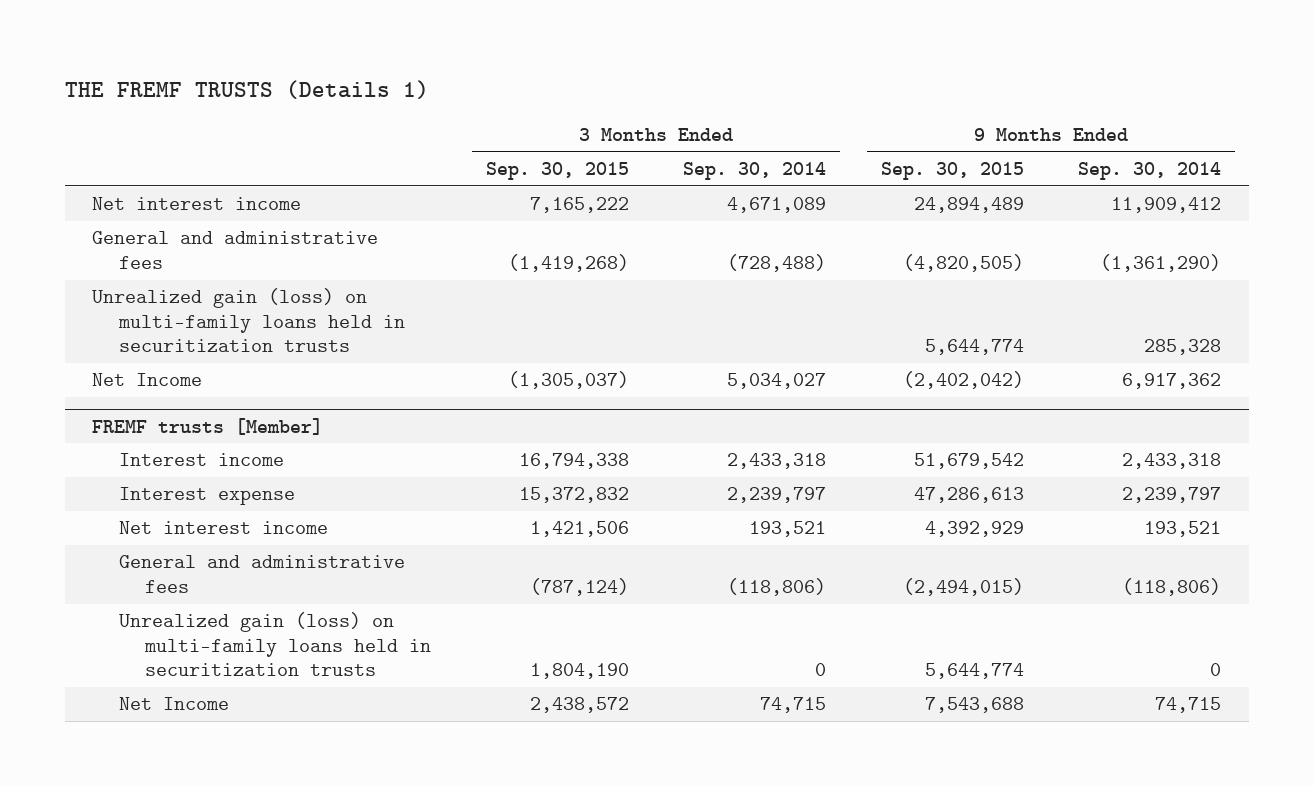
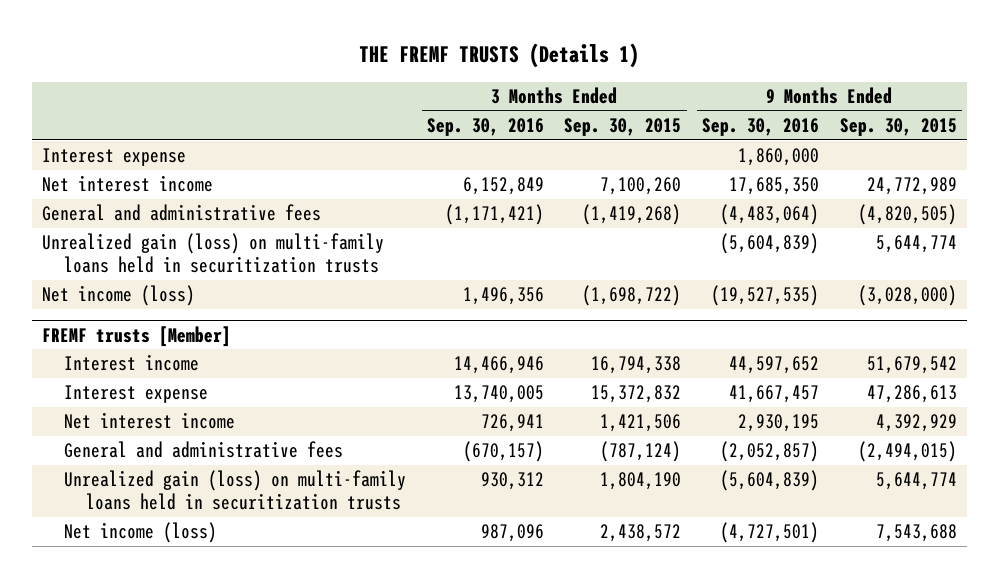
[683,161,827,180] Sep. 30, 2014 -> none
[1078,161,1222,180] Sep. 30, 2014 -> none
none -> [426,118,544,137] Sep. 30, 2016
none -> [702,118,820,137] Sep. 30, 2016
none -> [42,148,187,167] Interest expense
[529,197,629,214] 7,165,222 -> [600,177,682,196] 7,100,260
[913,197,1024,214] 24,894,489 -> [866,177,957,196] 24,772,989
[92,373,203,387] Net Income -> [42,285,196,307] Net income (loss)
[507,371,629,390] (1,305,037) -> [582,285,682,307] (1,698,722)
[902,371,1024,390] (2,402,042) -> [857,285,957,307] (3,028,000)
[118,697,229,711] Net Income -> [64,522,218,544] Net income (loss)

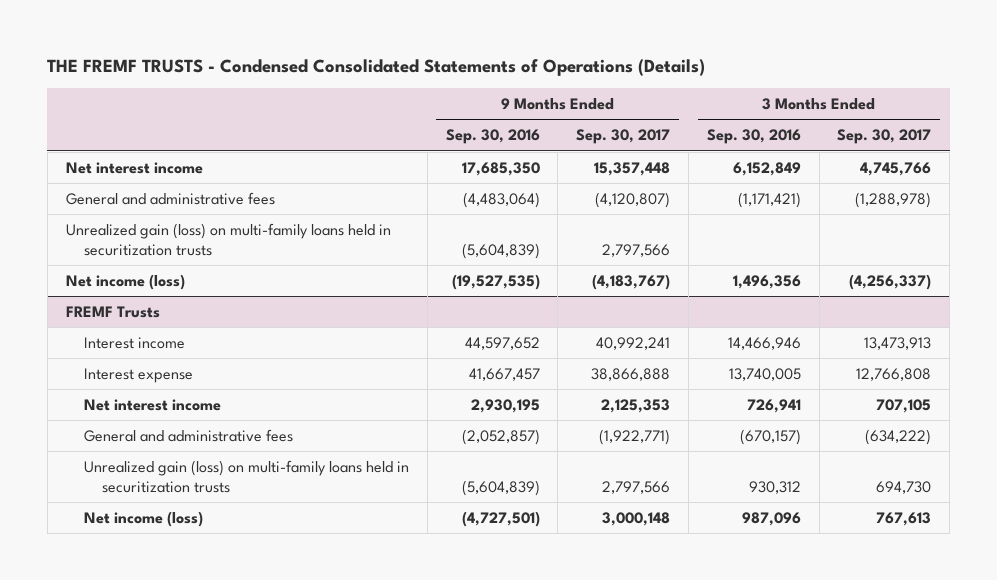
[359,43,640,69] THE FREMF TRUSTS (Details 1) -> [47,59,706,77] THE FREMF TRUSTS - Condensed Consolidated Statements of Operations (Details)
[564,118,682,137] Sep. 30, 2015 -> none
[839,118,957,137] Sep. 30, 2015 -> none
none -> [576,129,671,145] Sep. 30, 2017
none -> [837,129,932,145] Sep. 30, 2017
[42,148,187,167] Interest expense -> none
[42,325,232,347] FREMF trusts [Member] -> [65,305,160,318] FREMF Trusts

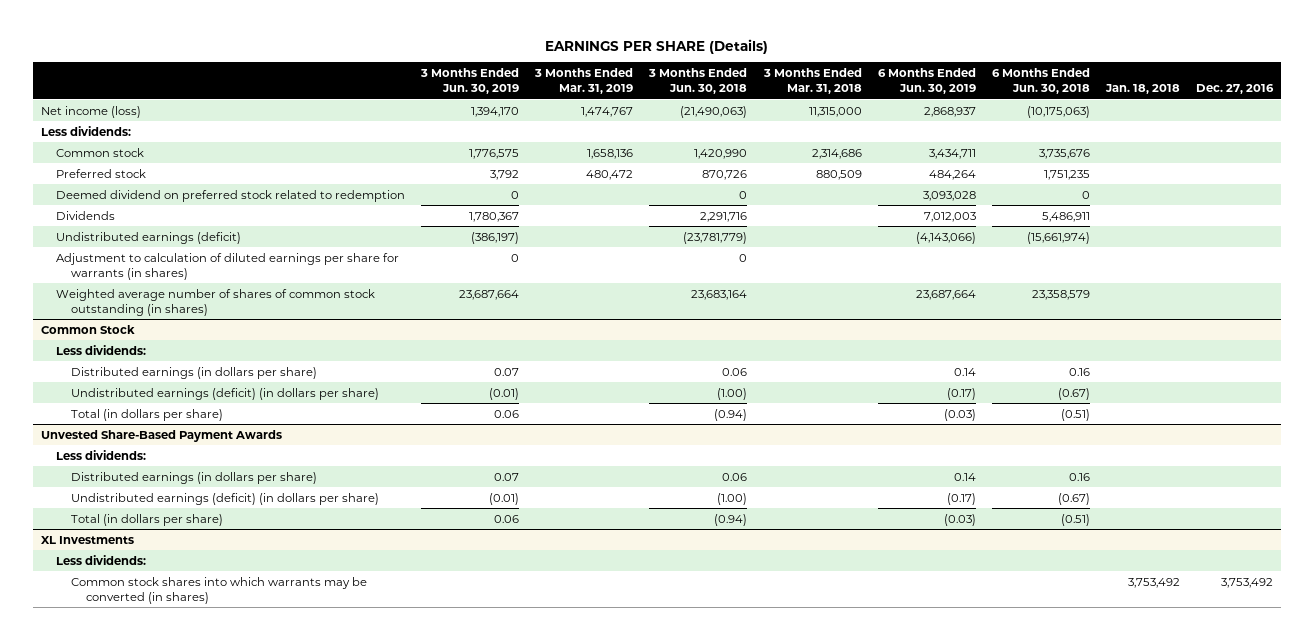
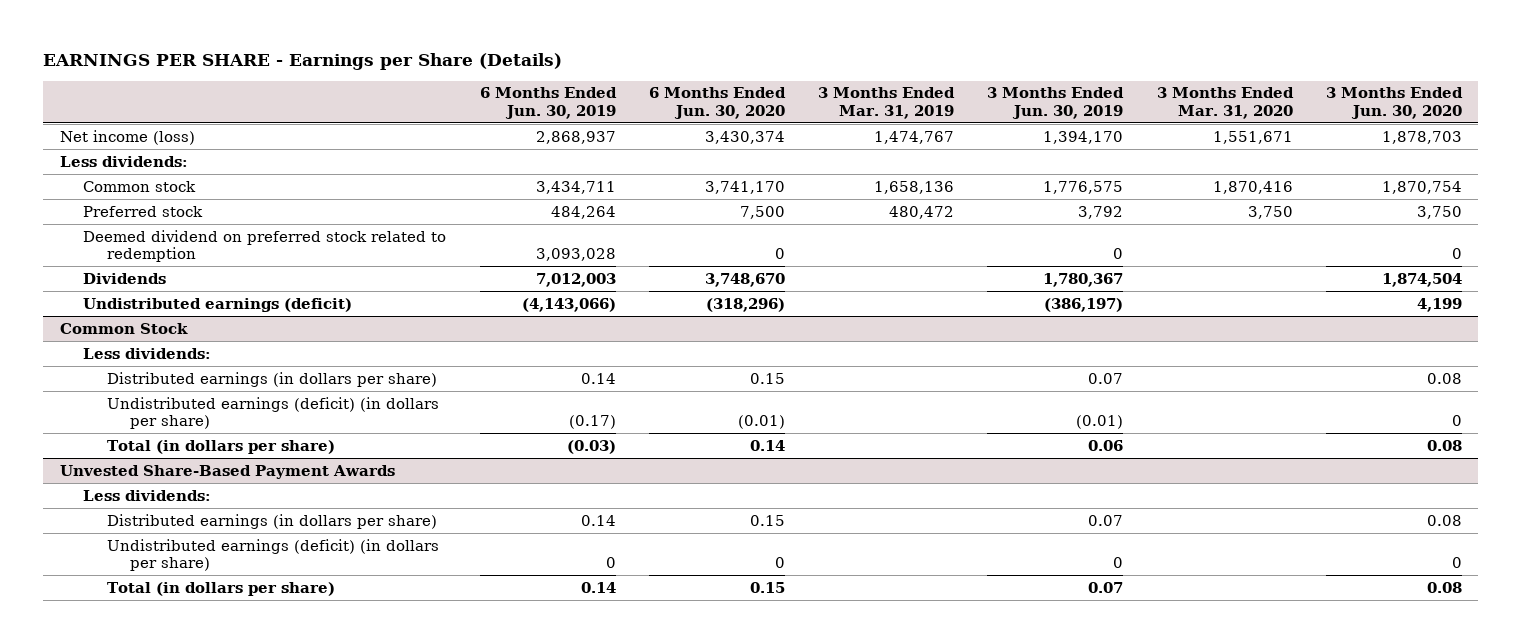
[545,38,769,54] EARNINGS PER SHARE (Details) -> [43,53,563,71] EARNINGS PER SHARE - Earnings per Share (Details)
[648,67,748,94] 3 Months Ended Jun. 30, 2018 -> none
[762,67,862,94] 3 Months Ended Mar. 31, 2018 -> none
[992,67,1091,94] 6 Months Ended Jun. 30, 2018 -> none
[1105,83,1181,94] Jan. 18, 2018 -> none
[1196,83,1275,94] Dec. 27, 2016 -> none
none -> [648,87,786,119] 6 Months Ended Jun. 30, 2020
none -> [1156,87,1294,119] 3 Months Ended Mar. 31, 2020
none -> [1325,87,1463,119] 3 Months Ended Jun. 30, 2020
[55,252,399,280] Adjustment to calculation of diluted earnings per share for warrants (in shares) -> none
[55,288,375,316] Weighted average number of shares of common stock outstanding (in shares) -> none
[40,535,134,544] XL Investments -> none
[55,554,146,565] Less dividends: -> none
[70,576,367,604] Common stock shares into which warrants may be converted (in shares) -> none
[489,492,520,505] (0.01) -> [1113,556,1124,568] 0
[946,492,976,505] (0.17) -> [605,556,616,568] 0
[494,514,520,523] 0.06 -> [1088,581,1124,593] 0.07
[943,513,976,526] (0.03) -> [580,581,616,593] 0.14

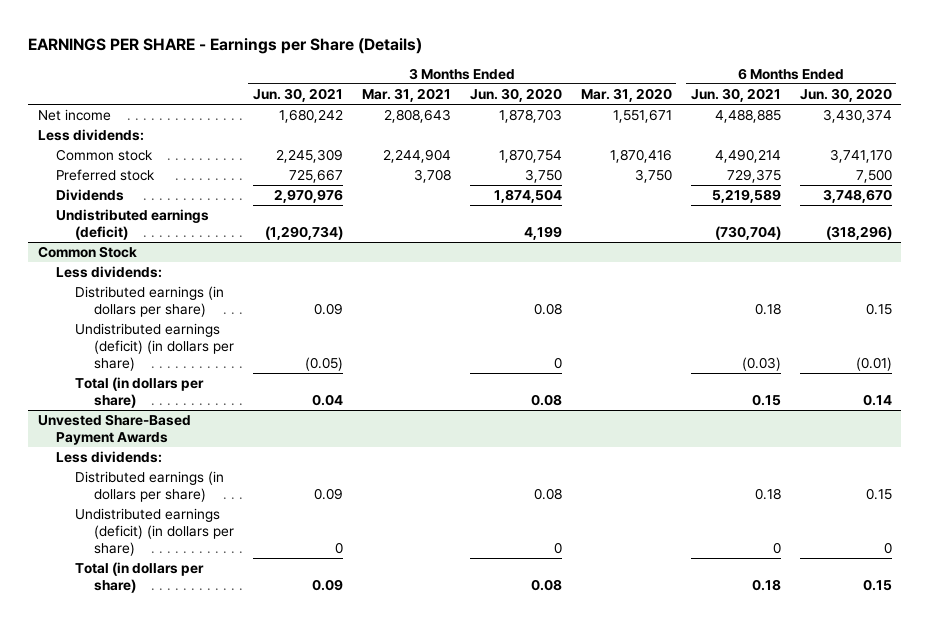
[479,87,617,119] 6 Months Ended Jun. 30, 2019 -> none
[818,87,956,119] 3 Months Ended Mar. 31, 2019 -> none
[987,87,1125,119] 3 Months Ended Jun. 30, 2019 -> none
none -> [252,88,343,103] Jun. 30, 2021
none -> [361,88,451,103] Mar. 31, 2021
none -> [690,88,781,103] Jun. 30, 2021
[59,129,195,145] Net income (loss) -> [37,109,111,122] Net income
[83,229,447,262] Deemed dividend on preferred stock related to redemption -> none

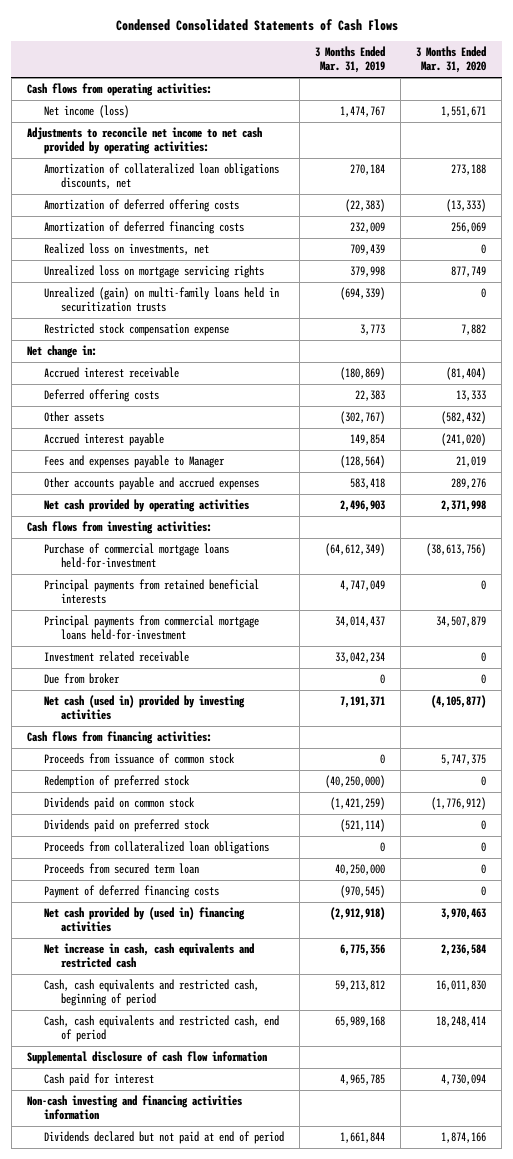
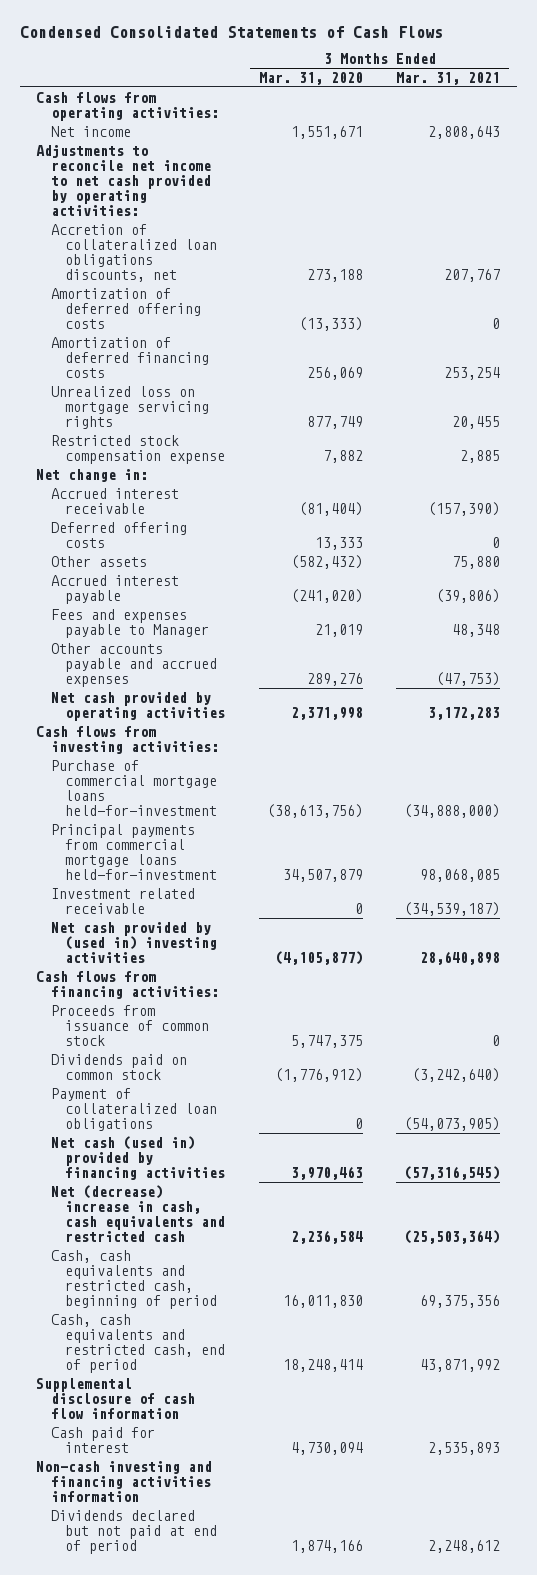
[315,46,386,74] 3 Months Ended Mar. 31, 2019 -> none
none -> [396,72,501,86] Mar. 31, 2021
[43,104,129,118] Net income (loss) -> [50,125,131,137] Net income
[43,162,279,189] Amortization of collateralized loan obligations discounts, net -> [50,223,218,282] Accretion of collateralized loan obligations discounts, net
[43,242,209,255] Realized loss on investments, net -> none
[43,286,279,312] Unrealized (gain) on multi-family loans held in securitization trusts -> none
[43,578,259,604] Principal payments from retained beneficial interests -> none
[43,672,120,684] Due from broker -> none
[43,694,245,720] Net cash (used in) provided by investing activities -> [50,921,218,963] Net cash provided by (used in) investing activities
[43,774,190,788] Redemption of preferred stock -> none
[43,818,210,832] Dividends paid on preferred stock -> none
[43,840,269,854] Proceeds from collateralized loan obligations -> none
[43,862,199,874] Proceeds from secured term loan -> none
[43,884,219,898] Payment of deferred financing costs -> none
none -> [50,1087,218,1131] Payment of collateralized loan obligations
[43,906,245,932] Net cash provided by (used in) financing activities -> [50,1135,226,1180] Net cash (used in) provided by financing activities
[43,942,254,968] Net increase in cash, cash equivalents and restricted cash -> [50,1184,226,1242] Net (decrease) increase in cash, cash equivalents and restricted cash

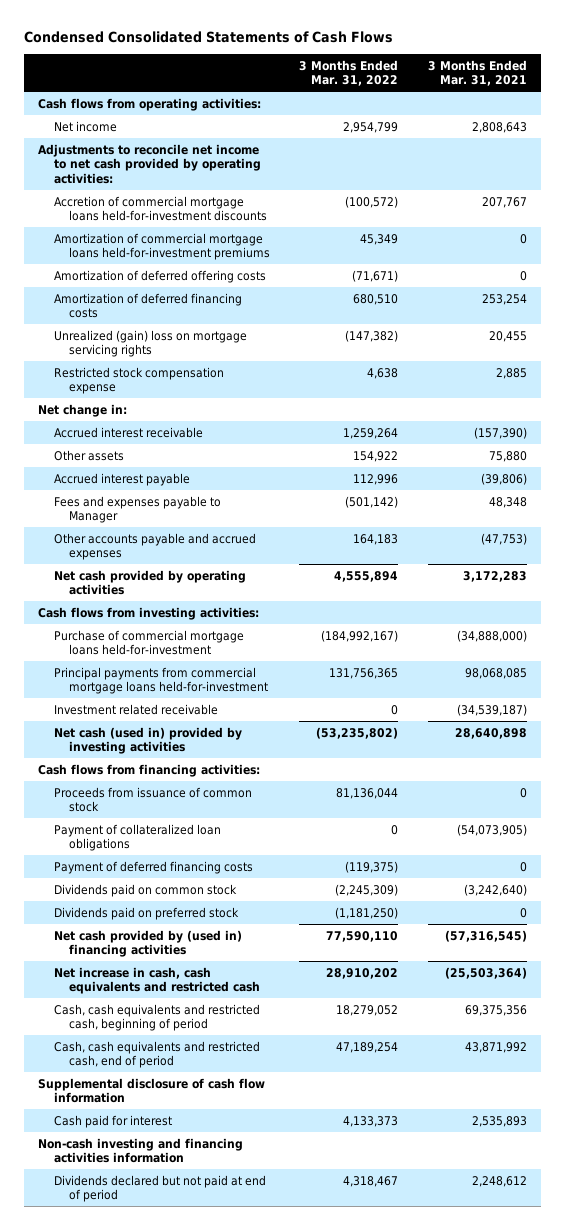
[258,72,363,86] Mar. 31, 2020 -> none
none -> [299,59,399,86] 3 Months Ended Mar. 31, 2022
[50,223,218,282] Accretion of collateralized loan obligations discounts, net -> [53,195,267,222] Accretion of commercial mortgage loans held-for-investment discounts
none -> [53,232,270,261] Amortization of commercial mortgage loans held-for-investment premiums
[50,385,210,429] Unrealized loss on mortgage servicing rights -> [53,329,247,358] Unrealized (gain) loss on mortgage servicing rights
[50,521,187,548] Deferred offering costs -> none
[50,921,218,963] Net cash provided by (used in) investing activities -> [53,726,242,755] Net cash (used in) provided by investing activities
none -> [53,860,253,874] Payment of deferred financing costs
[50,1053,187,1080] Dividends paid on common stock -> [53,883,237,897] Dividends paid on common stock
none -> [53,906,239,920] Dividends paid on preferred stock
[50,1135,226,1180] Net cash (used in) provided by financing activities -> [53,929,242,958] Net cash provided by (used in) financing activities
[50,1184,226,1242] Net (decrease) increase in cash, cash equivalents and restricted cash -> [53,966,260,995] Net increase in cash, cash equivalents and restricted cash

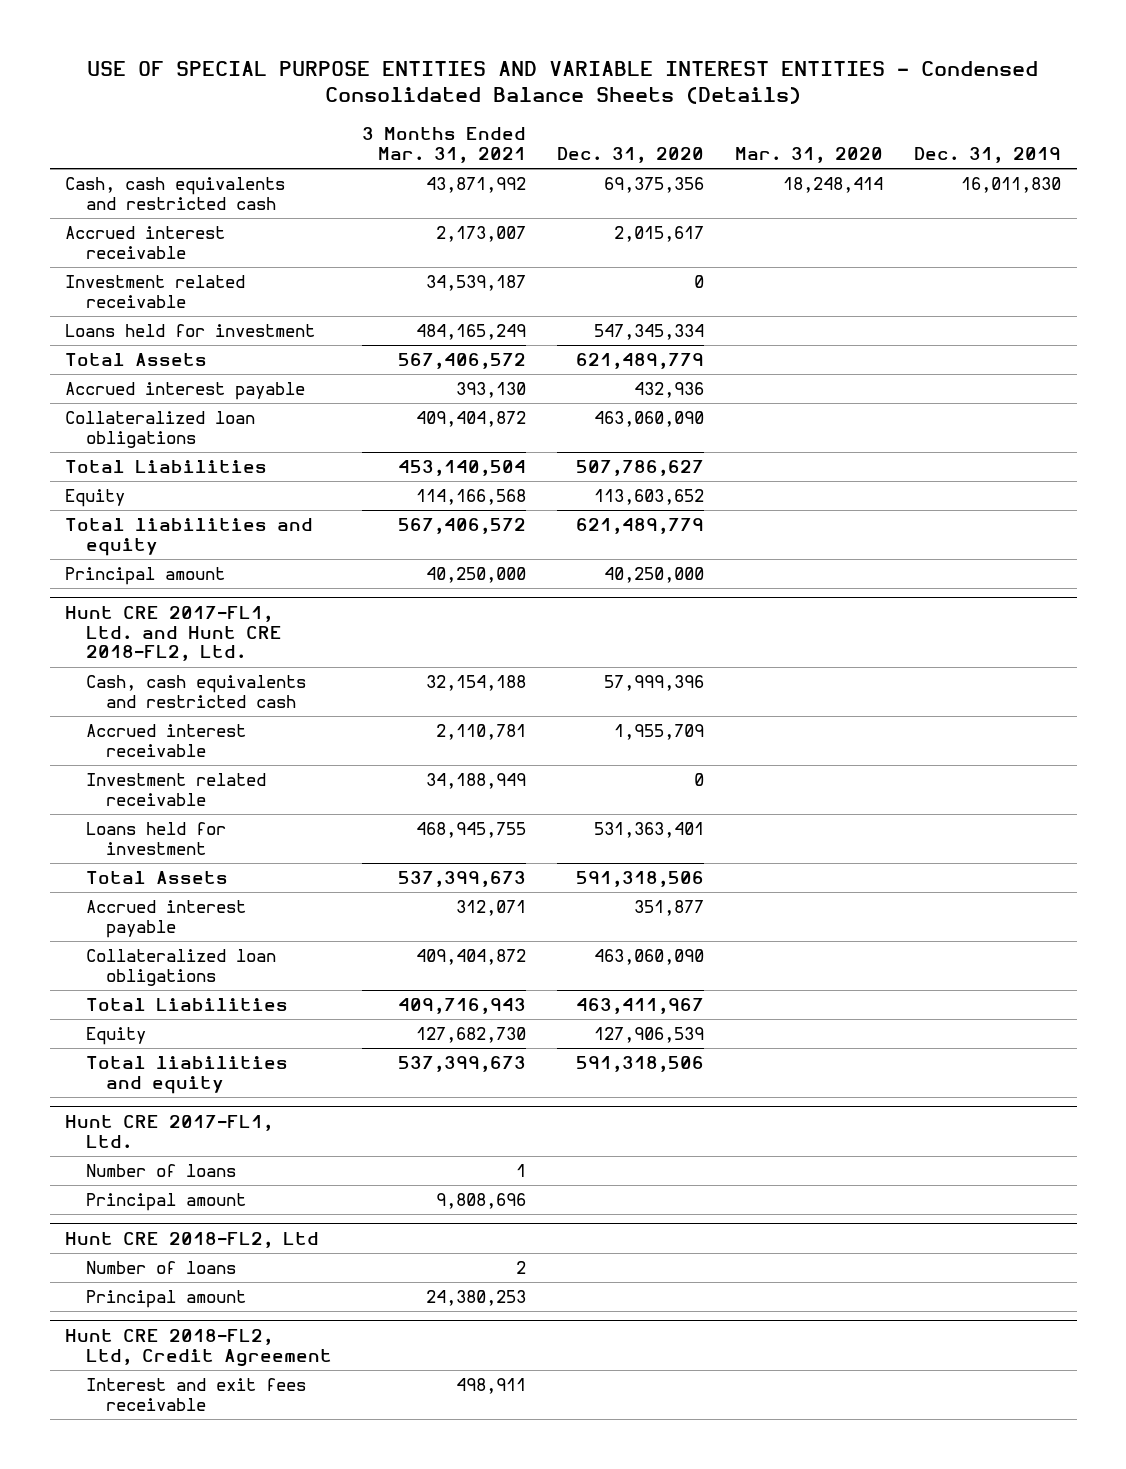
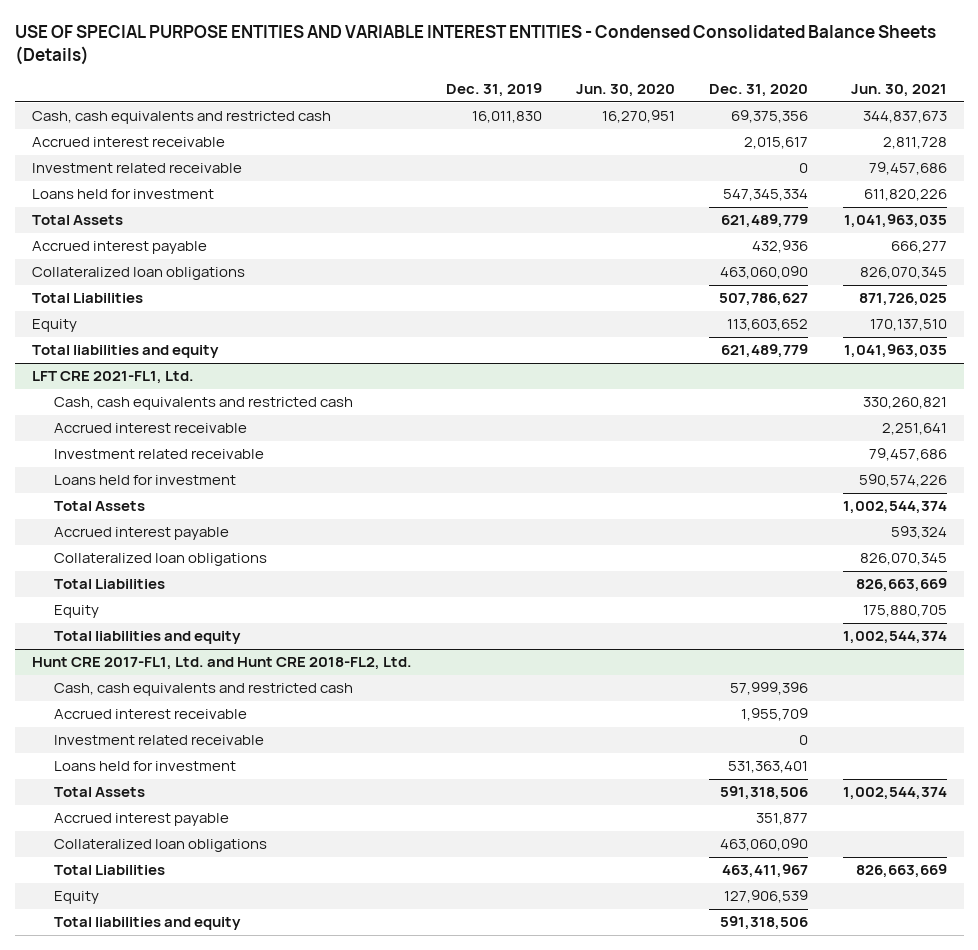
[362,127,527,163] 3 Months Ended Mar. 31, 2021 -> none
[735,146,884,163] Mar. 31, 2020 -> none
none -> [576,83,676,97] Jun. 30, 2020
none -> [850,83,947,97] Jun. 30, 2021
[65,567,226,586] Principal amount -> none
none -> [31,371,194,385] LFT CRE 2021-FL1, Ltd.
none -> [54,397,354,411] Cash, cash equivalents and restricted cash
none -> [54,423,248,434] Accrued interest receivable
none -> [54,449,265,460] Investment related receivable
none -> [54,475,237,486] Loans held for investment
none -> [54,501,146,512] Total Assets
none -> [54,527,230,541] Accrued interest payable
none -> [54,553,268,567] Collateralized loan obligations
none -> [54,579,166,590] Total Liabilities
none -> [54,605,100,619] Equity
none -> [54,631,242,645] Total liabilities and equity
[65,1114,274,1148] Hunt CRE 2017-FL1, Ltd. -> none
[85,1164,236,1178] Number of loans -> none
[85,1193,246,1212] Principal amount -> none
[65,1231,320,1248] Hunt CRE 2018-FL2, Ltd -> none
[85,1261,236,1275] Number of loans -> none
[85,1290,246,1309] Principal amount -> none
[65,1328,332,1367] Hunt CRE 2018-FL2, Ltd, Credit Agreement -> none
[85,1378,306,1411] Interest and exit fees receivable -> none

